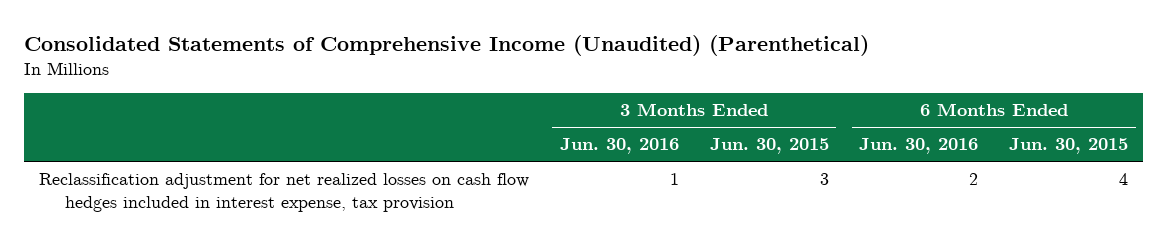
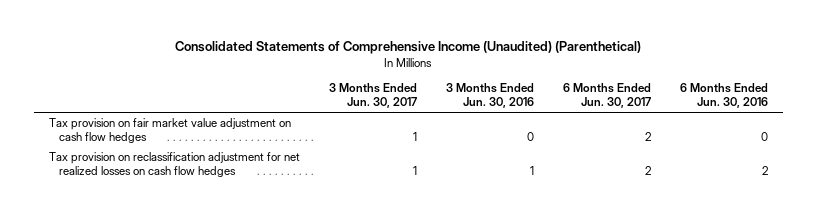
[709,138,829,155] Jun. 30, 2015 -> none
[1009,138,1129,155] Jun. 30, 2015 -> none
none -> [328,83,417,109] 3 Months Ended Jun. 30, 2017
none -> [562,83,651,109] 6 Months Ended Jun. 30, 2017
none -> [48,118,291,144] Tax provision on fair market value adjustment on cash flow hedges
[39,173,530,213] Reclassification adjustment for net realized losses on cash flow hedges included in interest expense, tax provision -> [48,152,300,178] Tax provision on reclassification adjustment for net realized losses on cash flow hedges

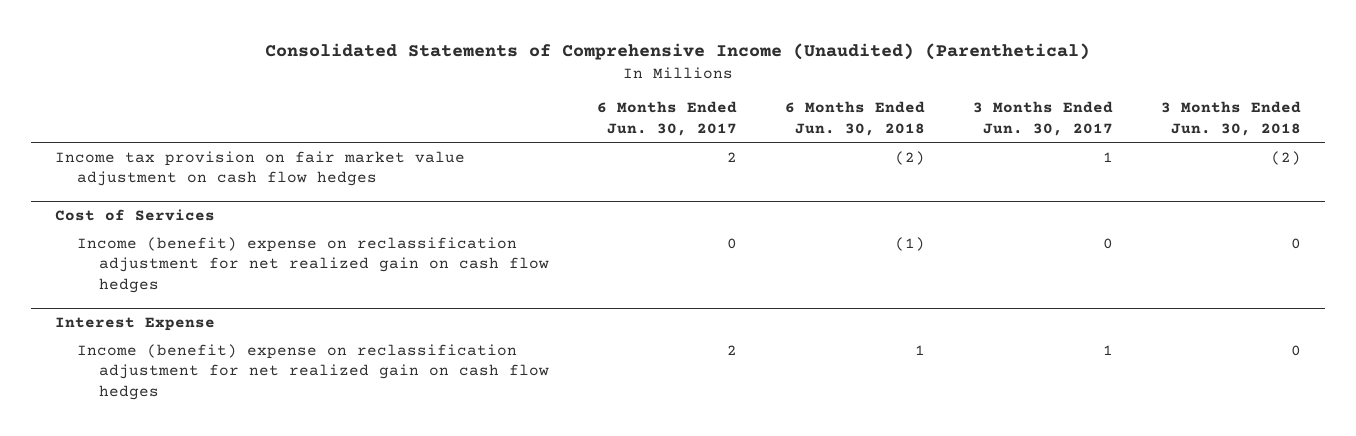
[445,83,534,109] 3 Months Ended Jun. 30, 2016 -> none
[680,83,769,109] 6 Months Ended Jun. 30, 2016 -> none
none -> [784,101,925,136] 6 Months Ended Jun. 30, 2018
none -> [1160,101,1301,136] 3 Months Ended Jun. 30, 2018
[48,118,291,144] Tax provision on fair market value adjustment on cash flow hedges -> [55,150,466,187] Income tax provision on fair market value adjustment on cash flow hedges
none -> [55,208,216,221] Cost of Services
[48,152,300,178] Tax provision on reclassification adjustment for net realized losses on cash flow hedges -> [76,236,549,293] Income (benefit) expense on reclassification adjustment for net realized gain on cash flow hedges
[412,166,417,176] 1 -> [1102,237,1113,249] 0
[644,166,651,176] 2 -> [726,237,737,249] 0
none -> [55,316,216,331] Interest Expense
none -> [76,343,549,400] Income (benefit) expense on reclassification adjustment for net realized gain on cash flow hedges

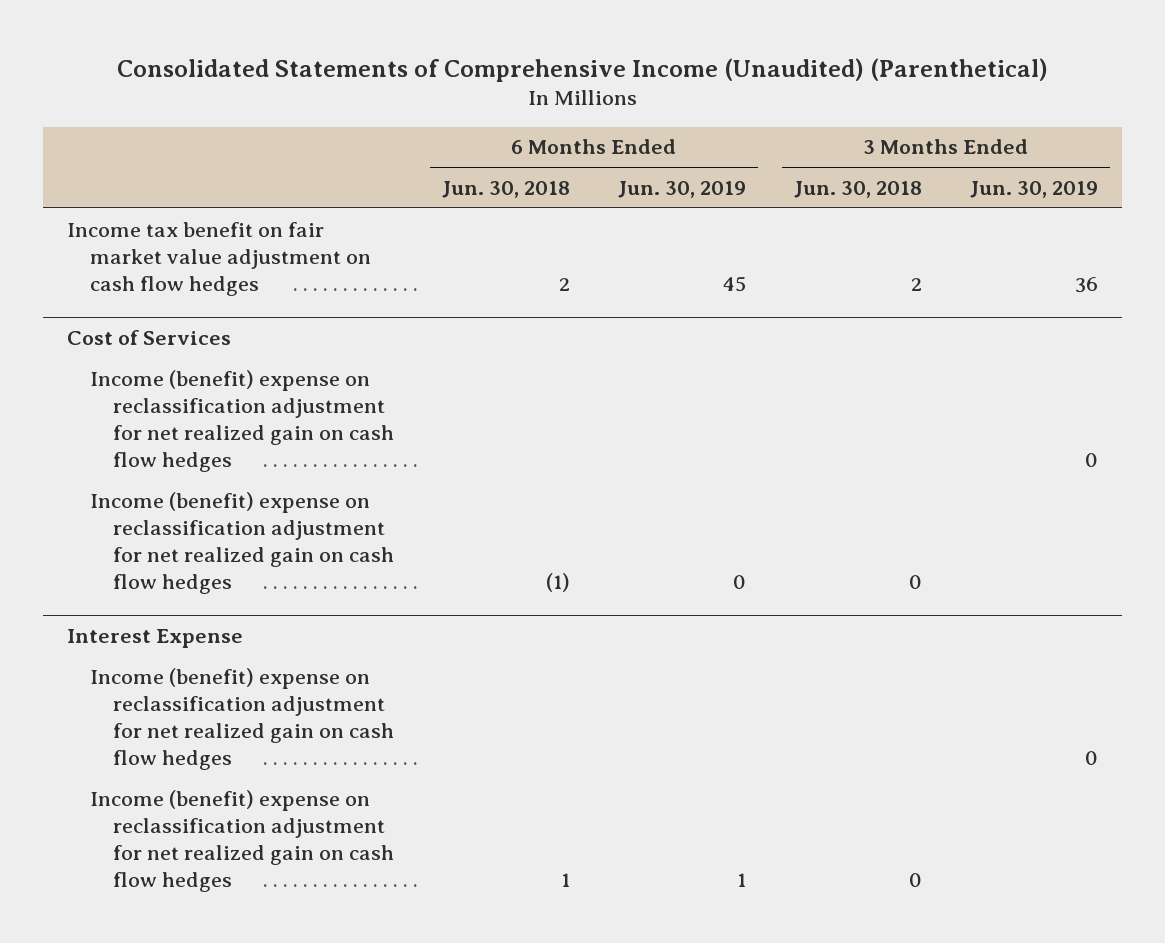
[596,101,737,136] 6 Months Ended Jun. 30, 2017 -> none
[972,101,1113,136] 3 Months Ended Jun. 30, 2017 -> none
none -> [617,180,746,198] Jun. 30, 2019
none -> [969,180,1098,198] Jun. 30, 2019
[55,150,466,187] Income tax provision on fair market value adjustment on cash flow hedges -> [67,221,372,296] Income tax benefit on fair market value adjustment on cash flow hedges
[894,150,925,165] (2) -> [558,277,570,291] 2
[1270,150,1301,165] (2) -> [910,277,922,291] 2
none -> [90,369,394,473] Income (benefit) expense on reclassification adjustment for net realized gain on cash flow hedges
none -> [90,667,394,771] Income (benefit) expense on reclassification adjustment for net realized gain on cash flow hedges

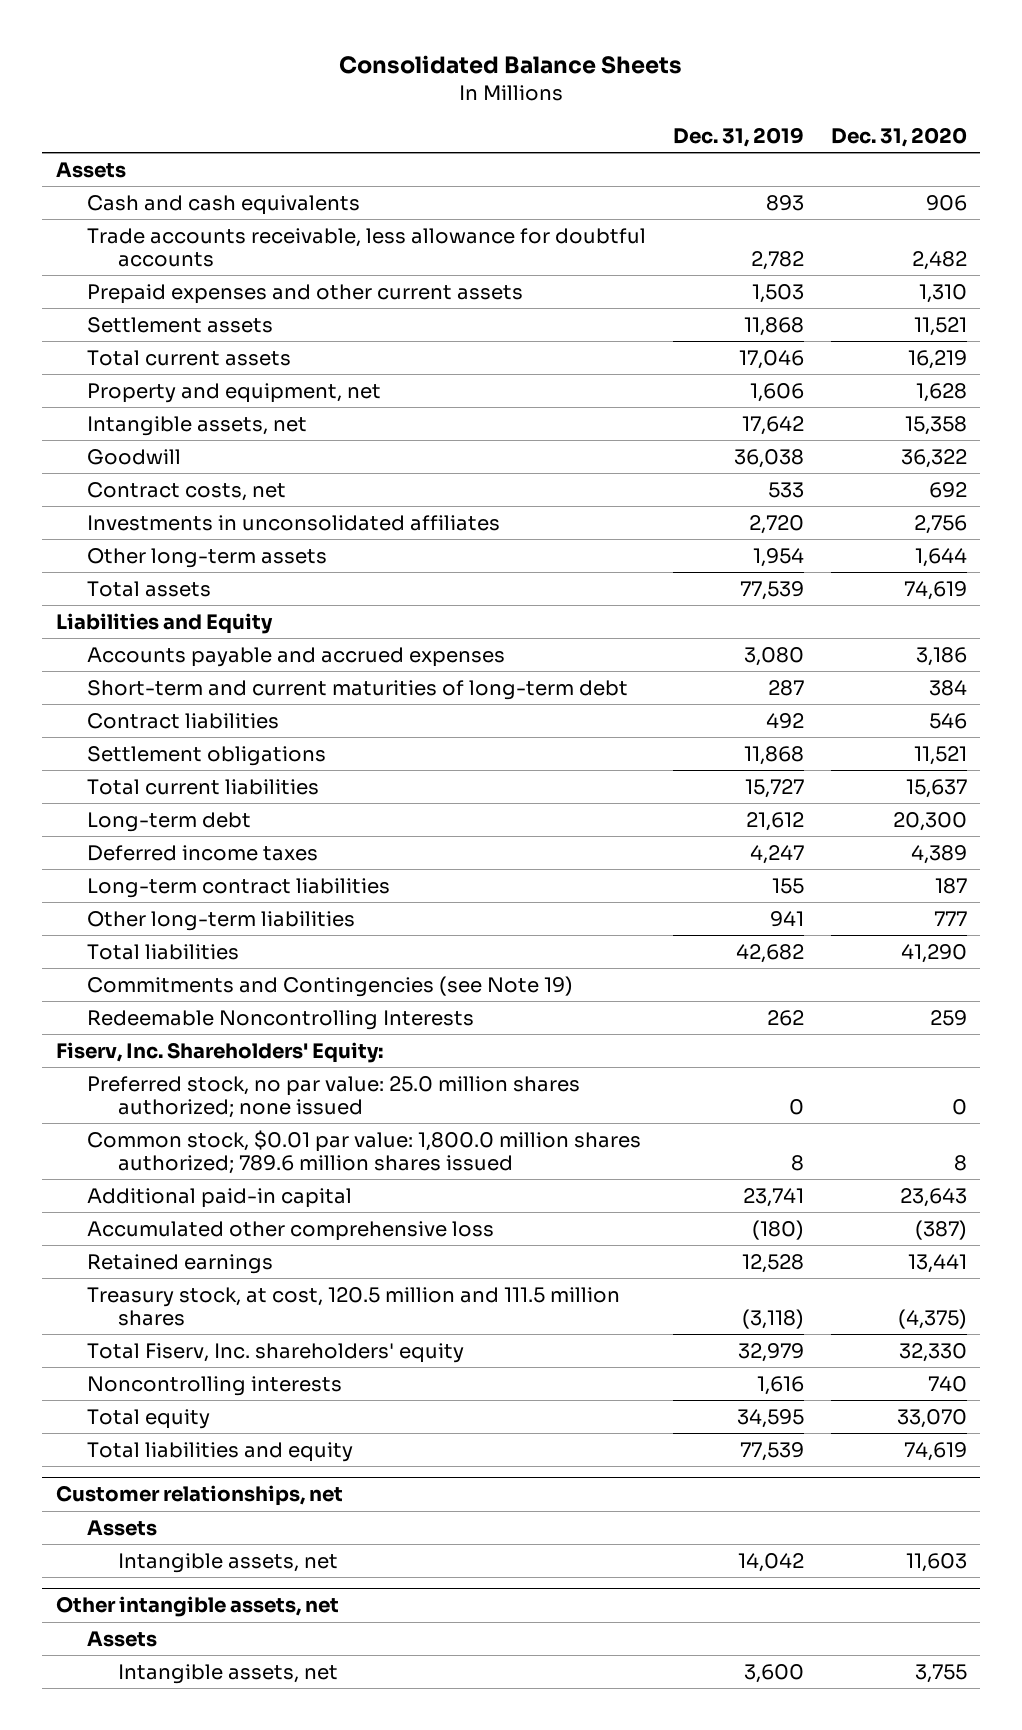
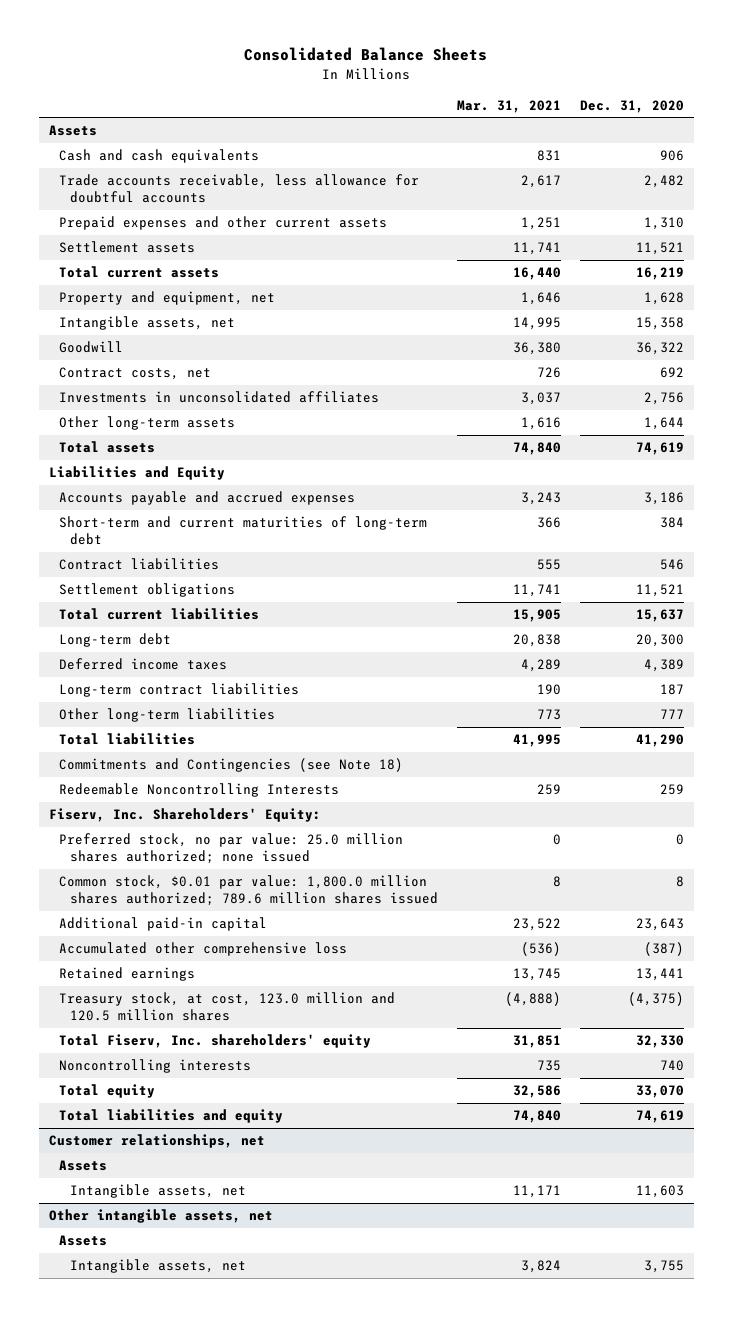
[672,127,804,148] Dec. 31, 2019 -> none
none -> [457,99,562,113] Mar. 31, 2021
[86,975,573,997] Commitments and Contingencies (see Note 19) -> [59,758,404,773] Commitments and Contingencies (see Note 18)
[86,1286,620,1327] Treasury stock, at cost, 120.5 million and 111.5 million shares -> [59,992,396,1022] Treasury stock, at cost, 123.0 million and 120.5 million shares

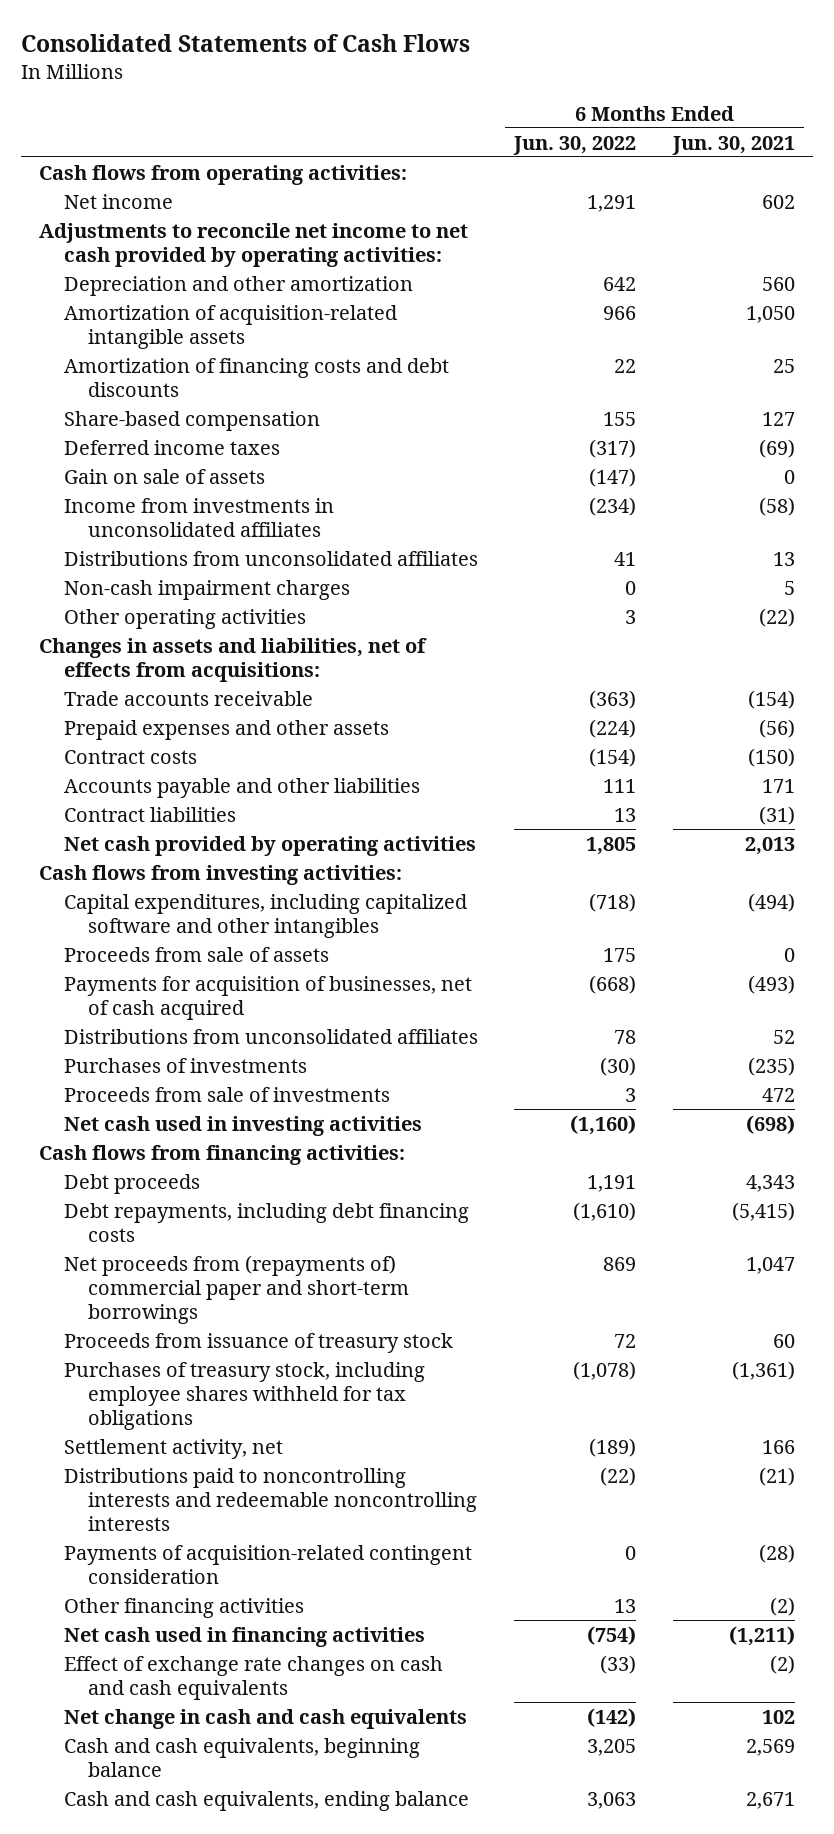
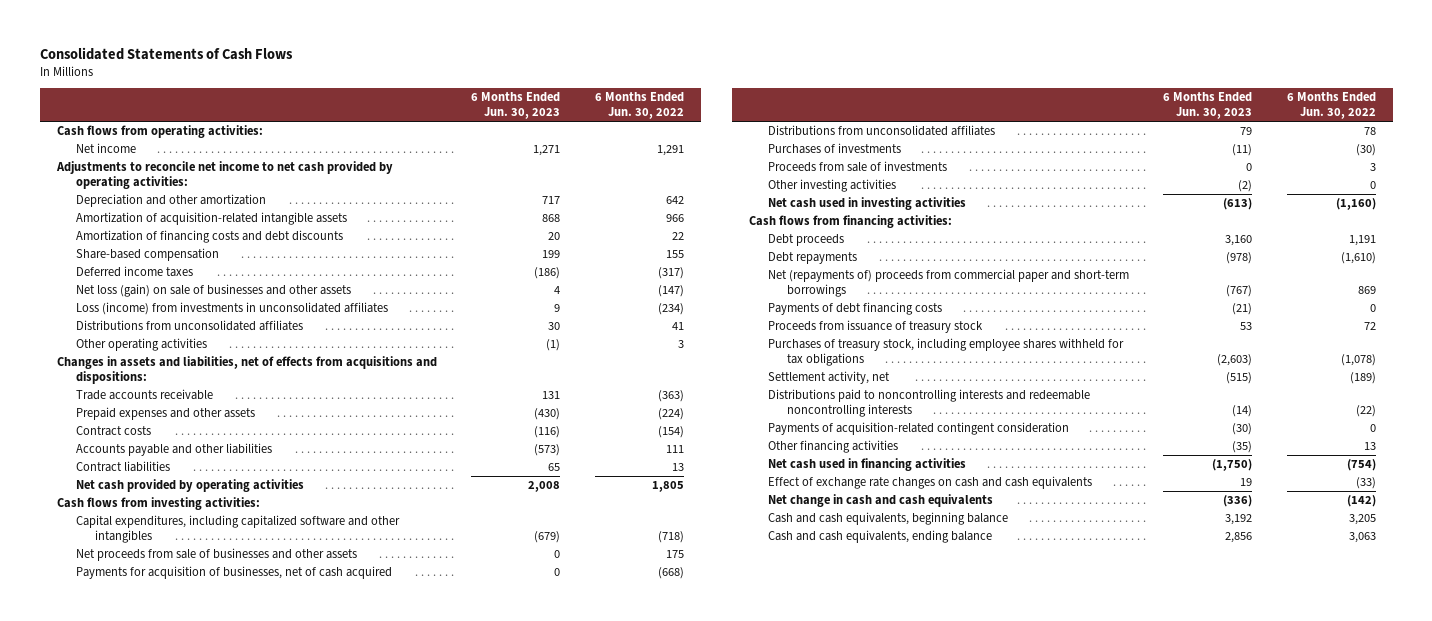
[671,135,795,155] Jun. 30, 2021 -> none
none -> [471,92,561,120] 6 Months Ended Jun. 30, 2023
[63,468,265,484] Gain on sale of assets -> [75,284,351,298] Net loss (gain) on sale of businesses and other assets
[63,497,334,537] Income from investments in unconsolidated affiliates -> [75,302,388,316] Loss (income) from investments in unconsolidated affiliates
[63,579,350,600] Non-cash impairment charges -> none
[39,637,428,682] Changes in assets and liabilities, net of effects from acquisitions: -> [56,356,437,384] Changes in assets and liabilities, net of effects from acquisitions and dispositions:
[63,946,329,962] Proceeds from sale of assets -> [75,548,357,562] Net proceeds from sale of businesses and other assets
none -> [767,179,896,193] Other investing activities
[63,1202,469,1242] Debt repayments, including debt financing costs -> [767,252,857,265] Debt repayments
[63,1254,410,1324] Net proceeds from (repayments of) commercial paper and short-term borrowings -> [767,269,1129,297] Net (repayments of) proceeds from commercial paper and short-term borrowings
none -> [767,302,942,316] Payments of debt financing costs

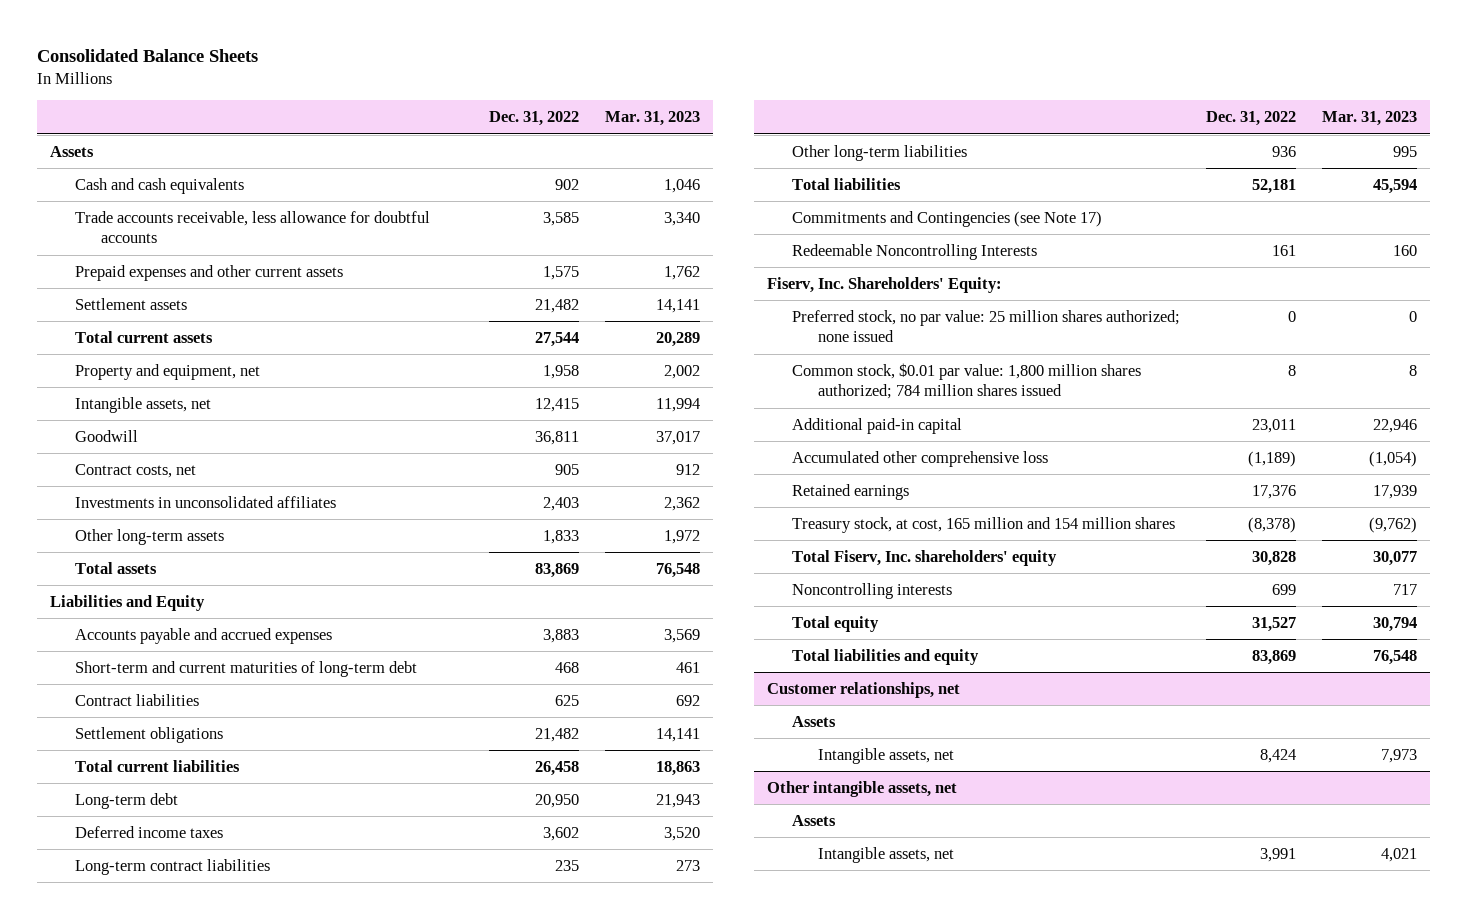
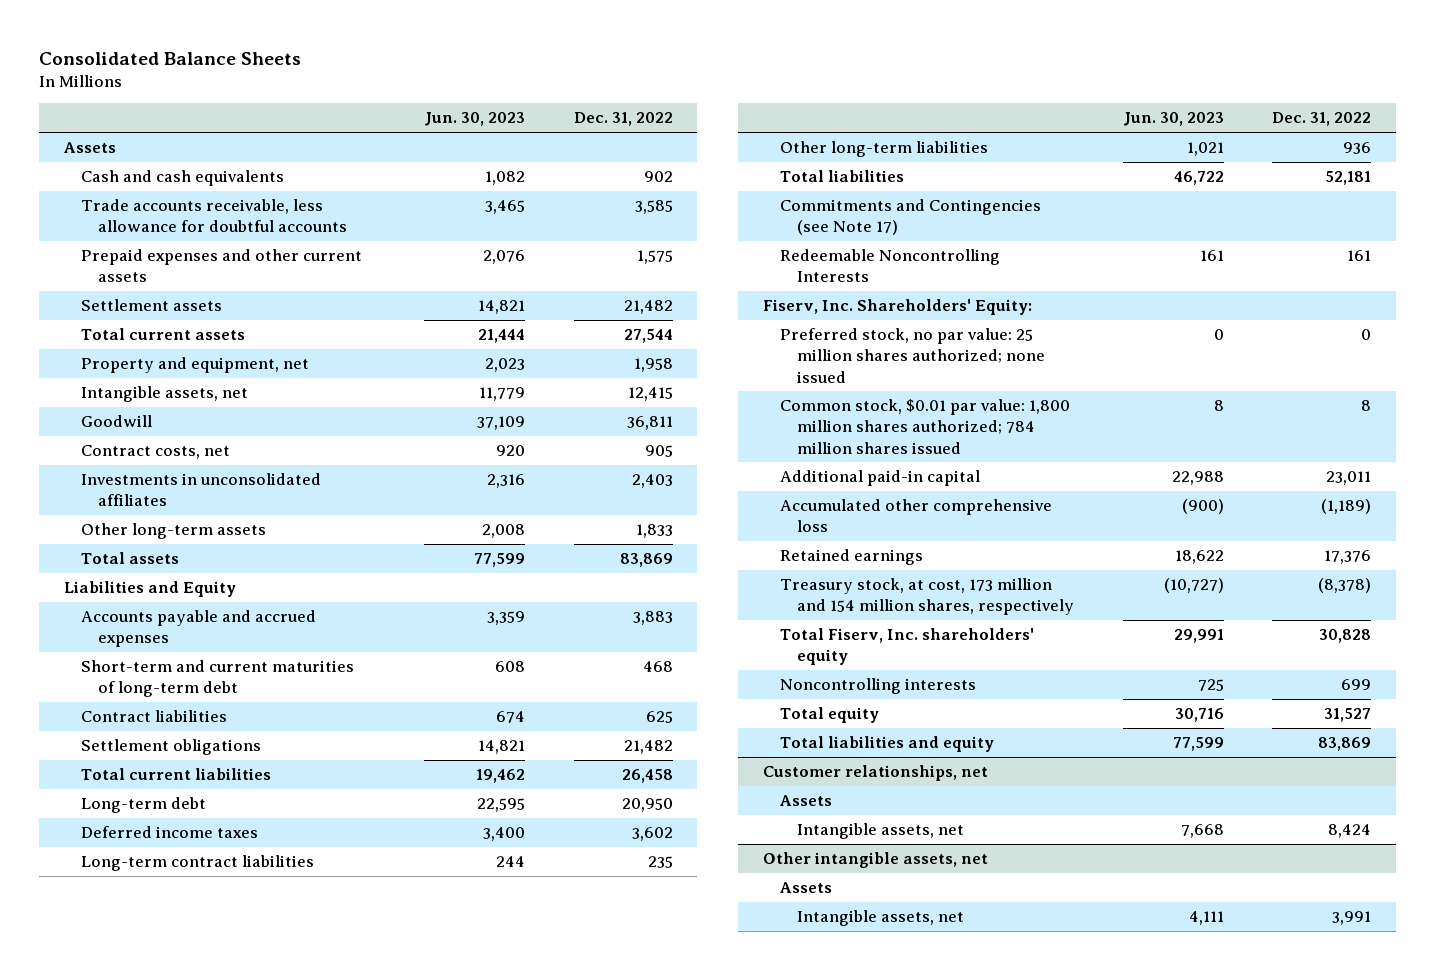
[605,111,701,127] Mar. 31, 2023 -> none
none -> [423,112,525,127] Jun. 30, 2023
[792,516,1176,533] Treasury stock, at cost, 165 million and 154 million shares -> [779,578,1074,616] Treasury stock, at cost, 173 million and 154 million shares, respectively

